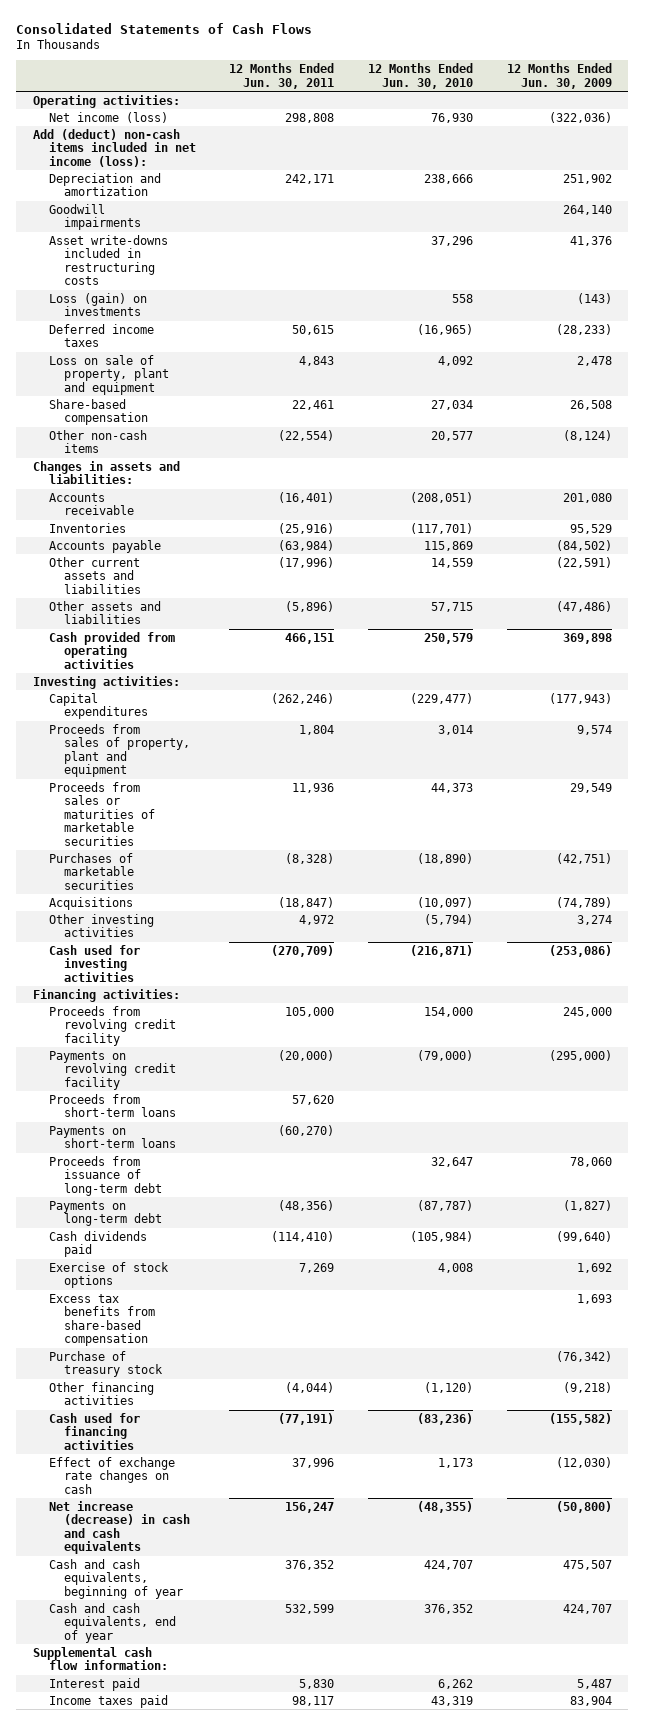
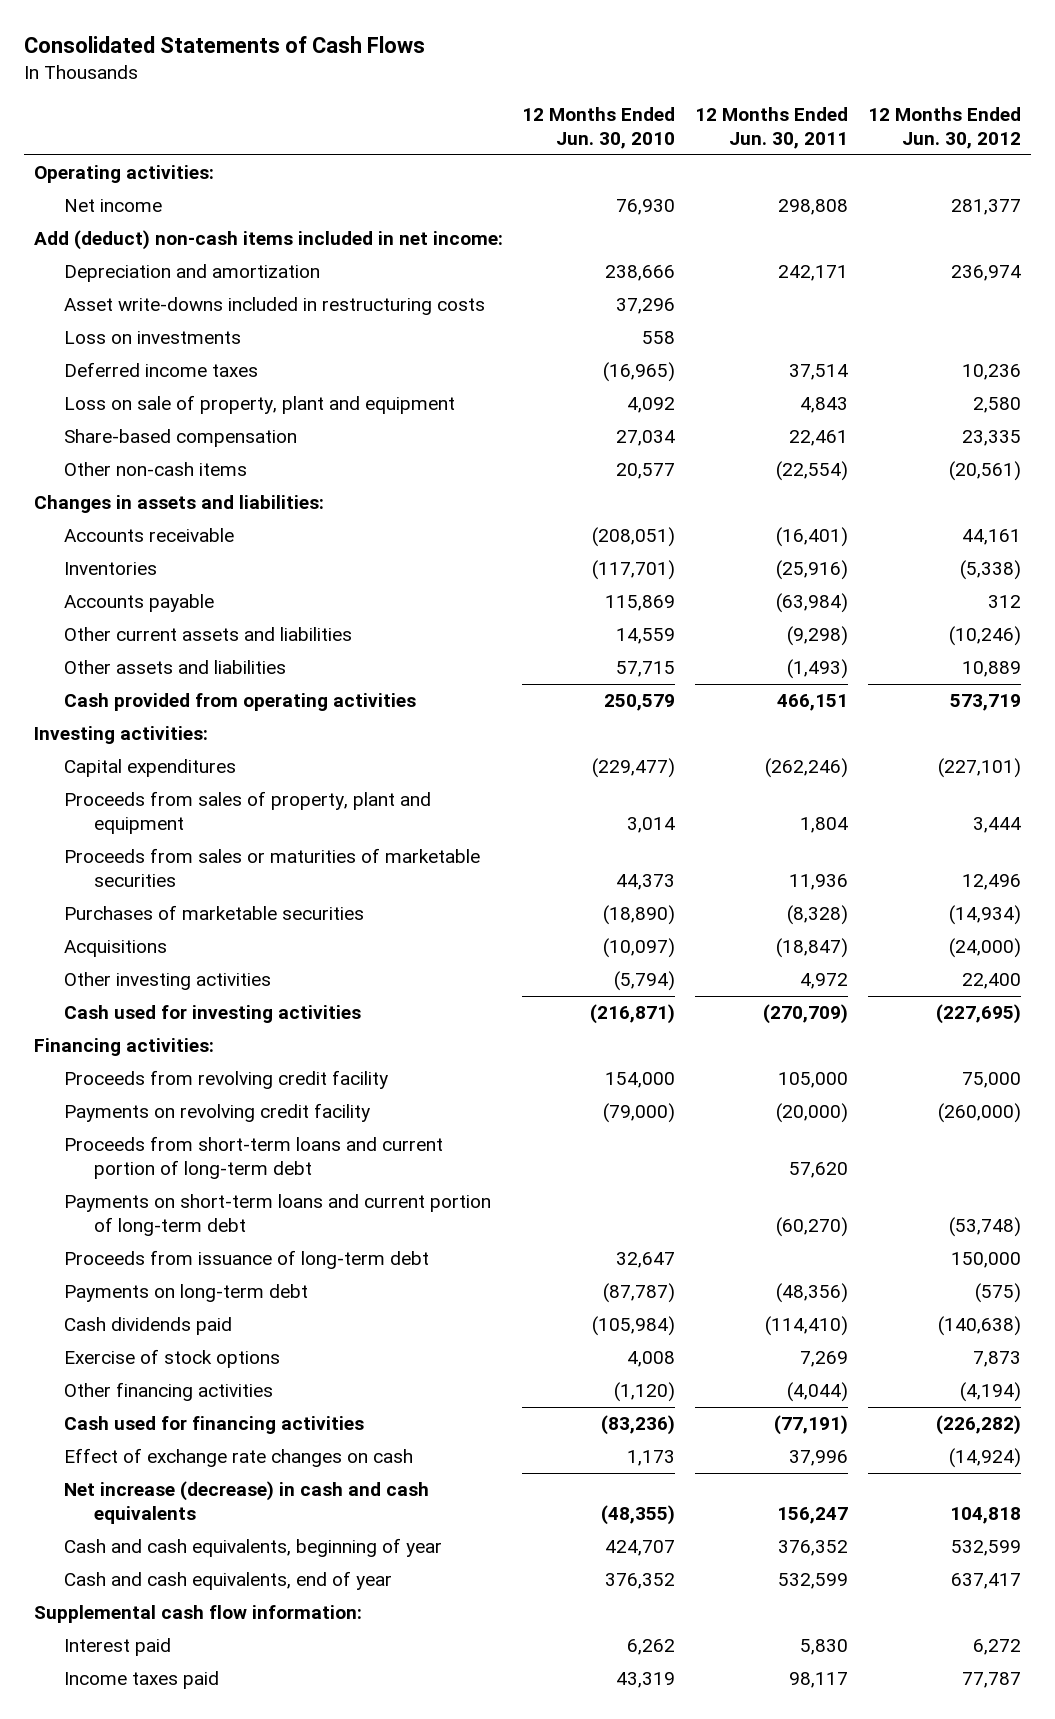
[506,63,612,89] 12 Months Ended Jun. 30, 2009 -> none
none -> [868,106,1022,149] 12 Months Ended Jun. 30, 2012
[48,111,168,123] Net income (loss) -> [63,199,162,213] Net income
[32,128,196,167] Add (deduct) non-cash items included in net income (loss): -> [33,230,503,251] Add (deduct) non-cash items included in net income:
[48,203,142,231] Goodwill impairments -> none
[48,292,147,317] Loss (gain) on investments -> [63,331,241,345] Loss on investments
[292,324,335,335] 50,615 -> [789,364,849,381] 37,514
[278,556,335,568] (17,996) -> [787,626,849,647] (9,298)
[285,600,335,612] (5,896) -> [787,659,849,680] (1,493)
[48,1093,177,1118] Proceeds from short-term loans -> [63,1136,443,1180] Proceeds from short-term loans and current portion of long-term debt
[48,1125,177,1149] Payments on short-term loans -> [63,1194,491,1237] Payments on short-term loans and current portion of long-term debt
[48,1293,156,1347] Excess tax benefits from share-based compensation -> none
[48,1350,164,1378] Purchase of treasury stock -> none

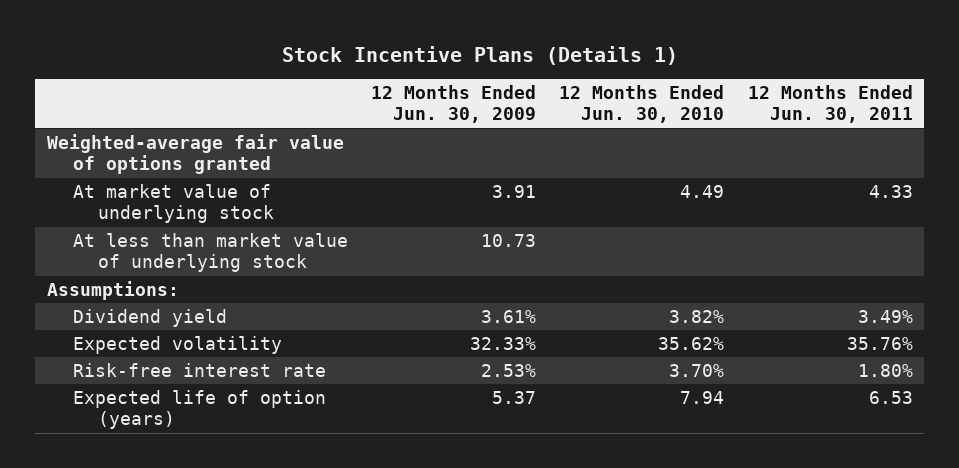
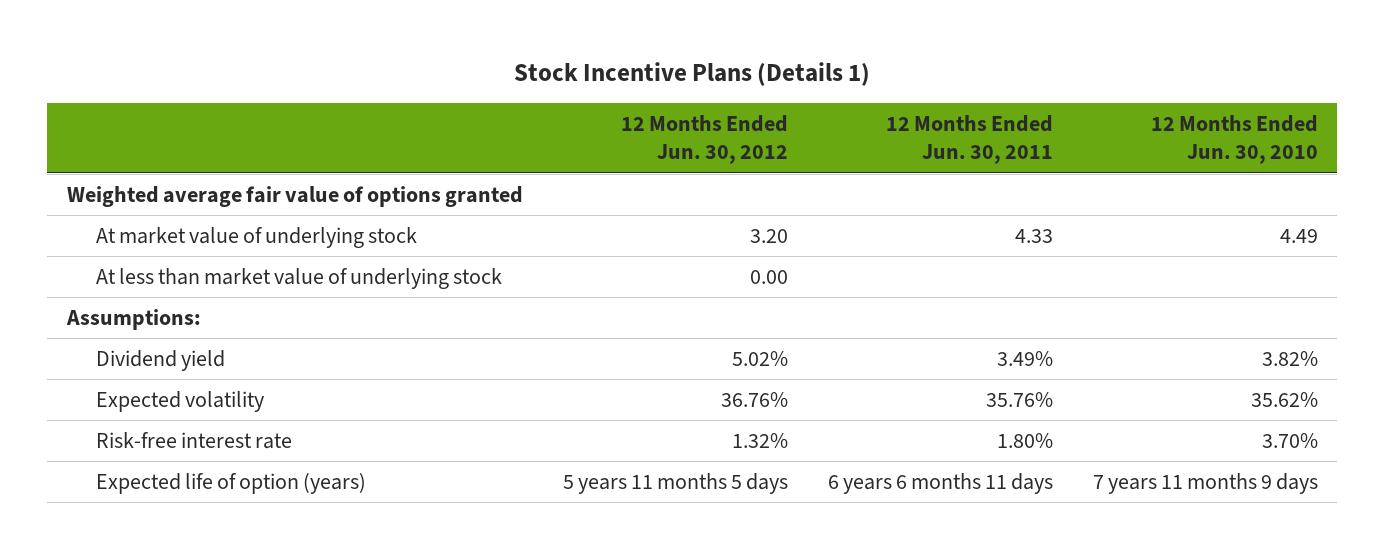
[370,84,536,124] 12 Months Ended Jun. 30, 2009 -> none
none -> [620,114,788,165] 12 Months Ended Jun. 30, 2012
[46,133,344,175] Weighted-average fair value of options granted -> [67,185,524,207] Weighted average fair value of options granted
[680,390,725,404] 7.94 -> [1092,472,1318,494] 7 years 11 months 9 days
[868,390,913,404] 6.53 -> [827,472,1053,494] 6 years 6 months 11 days

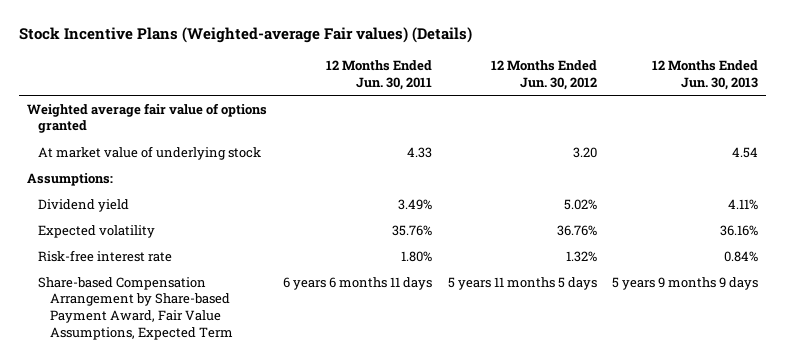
[514,62,871,87] Stock Incentive Plans (Details 1) -> [18,27,472,44] Stock Incentive Plans (Weighted-average Fair values) (Details)
[1150,114,1318,165] 12 Months Ended Jun. 30, 2010 -> none
none -> [652,60,759,90] 12 Months Ended Jun. 30, 2013
[96,267,503,289] At less than market value of underlying stock -> none
[96,472,367,494] Expected life of option (years) -> [38,276,234,340] Share-based Compensation Arrangement by Share-based Payment Award, Fair Value Assumptions, Expected Term

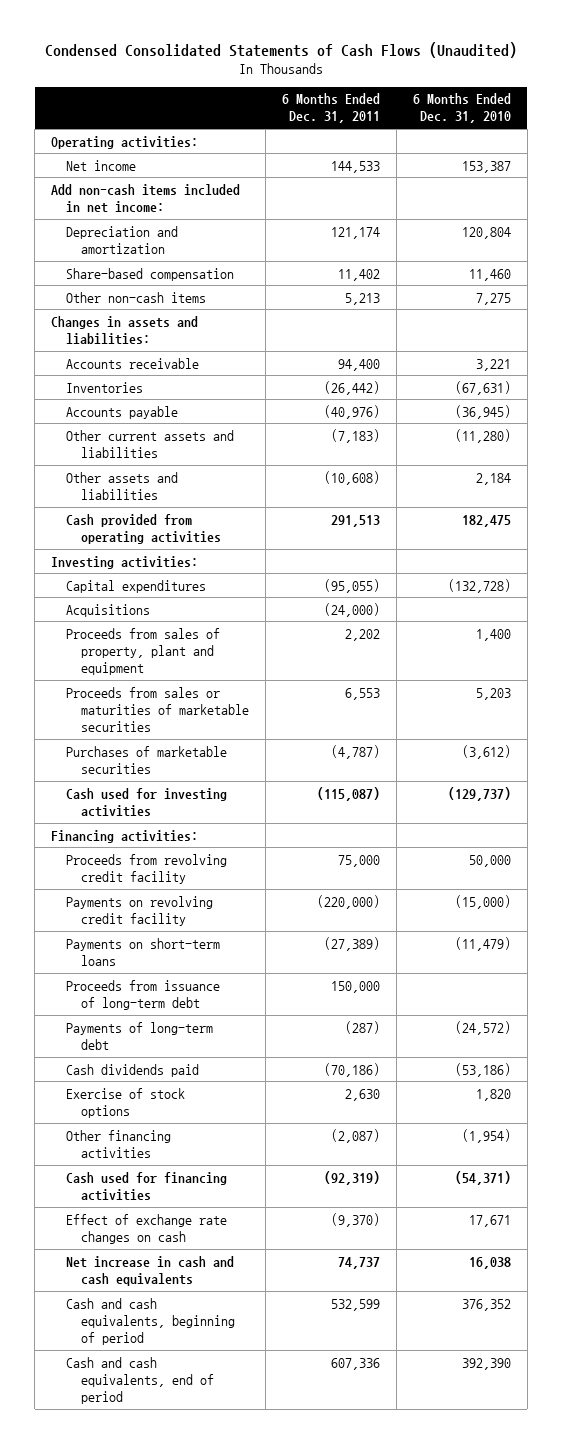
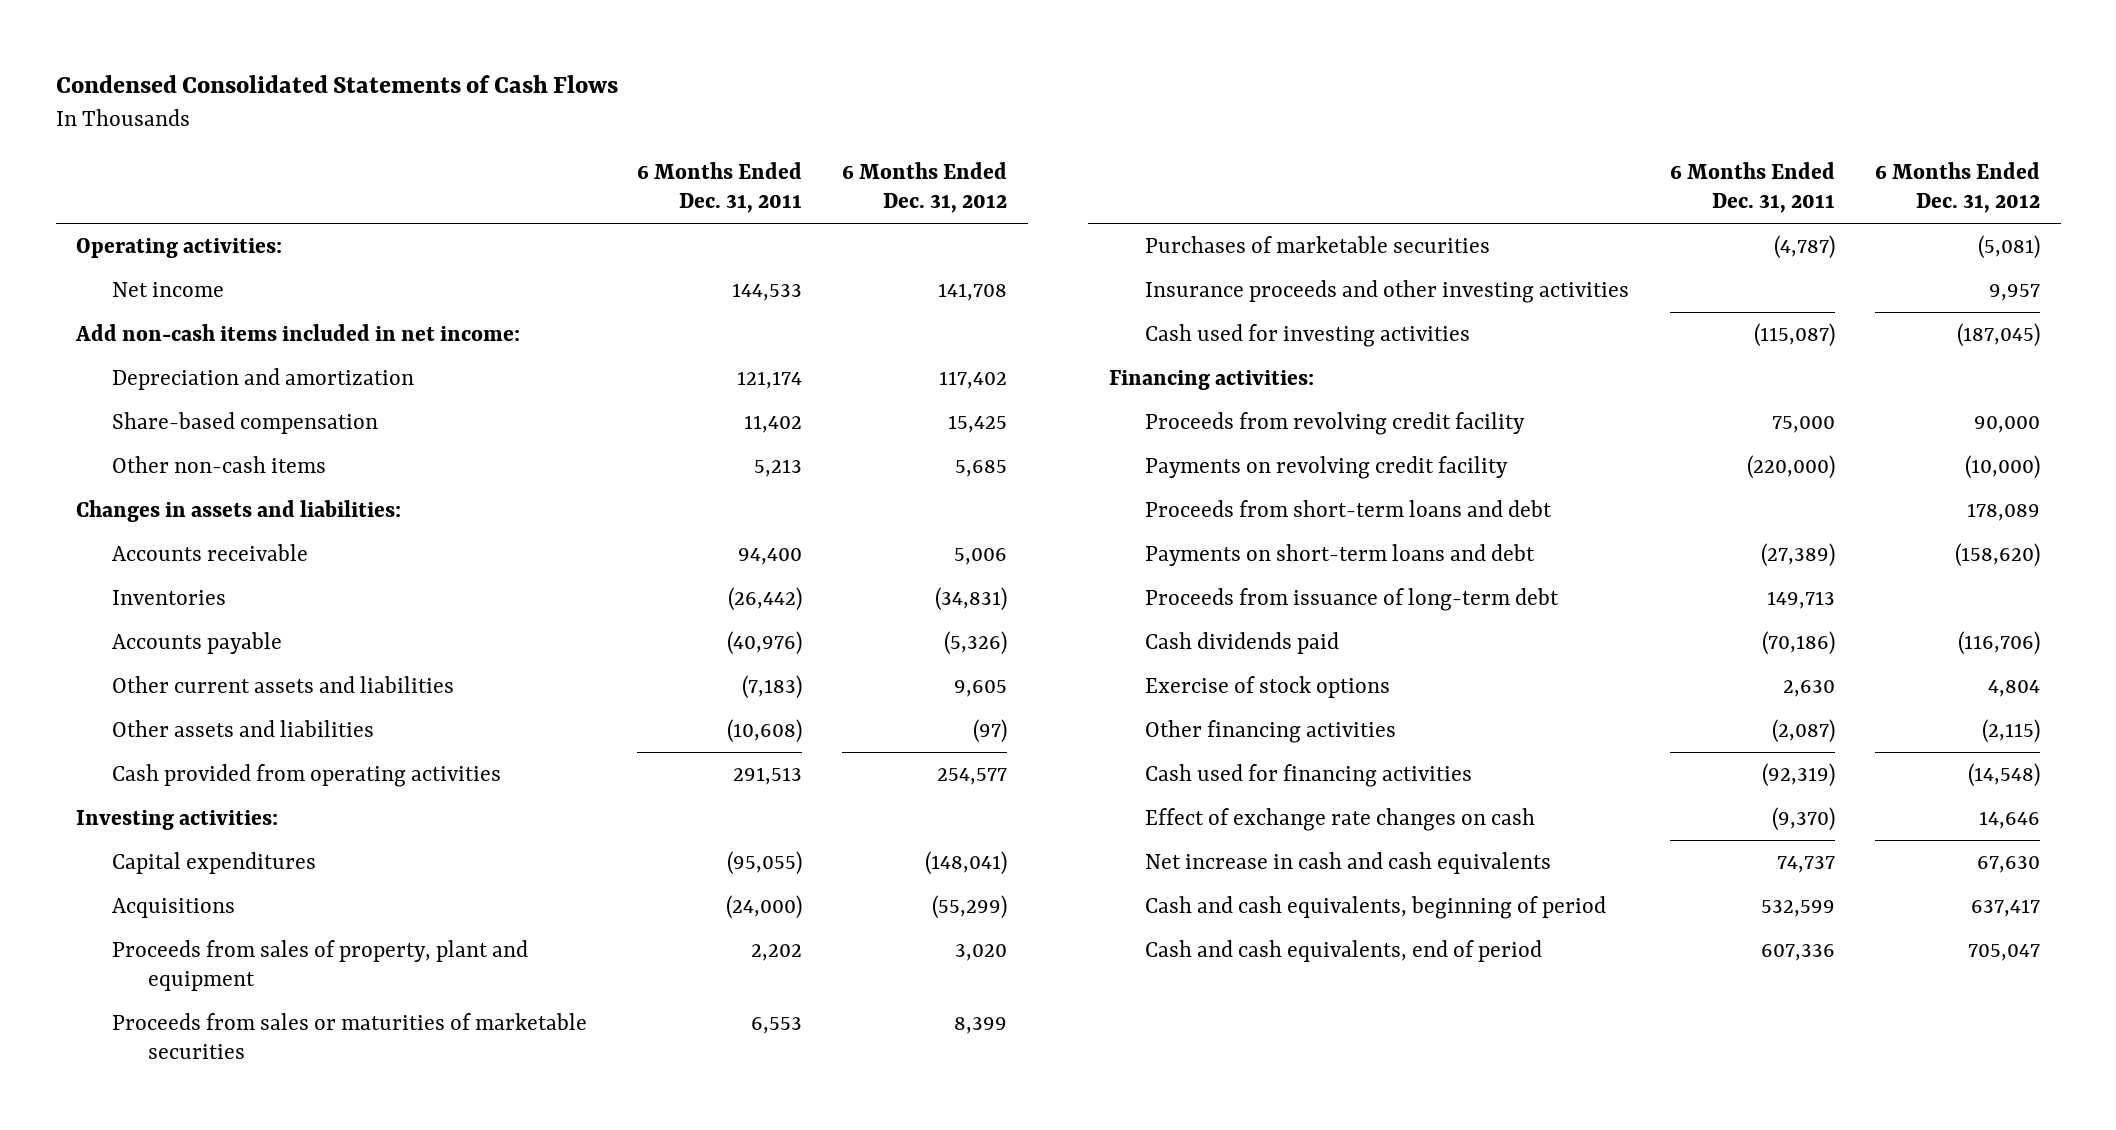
[44,42,517,59] Condensed Consolidated Statements of Cash Flows (Unaudited) -> [55,75,618,94] Condensed Consolidated Statements of Cash Flows
[412,93,511,124] 6 Months Ended Dec. 31, 2010 -> none
none -> [842,162,1008,214] 6 Months Ended Dec. 31, 2012
none -> [1145,279,1630,303] Insurance proceeds and other investing activities
[65,1021,213,1050] Payments of long-term debt -> none
none -> [1145,499,1553,517] Proceeds from short-term loans and debt
[65,937,220,966] Payments on short-term loans -> [1145,543,1536,566] Payments on short-term loans and debt
[330,980,380,993] 150,000 -> [1766,590,1835,609] 149,713

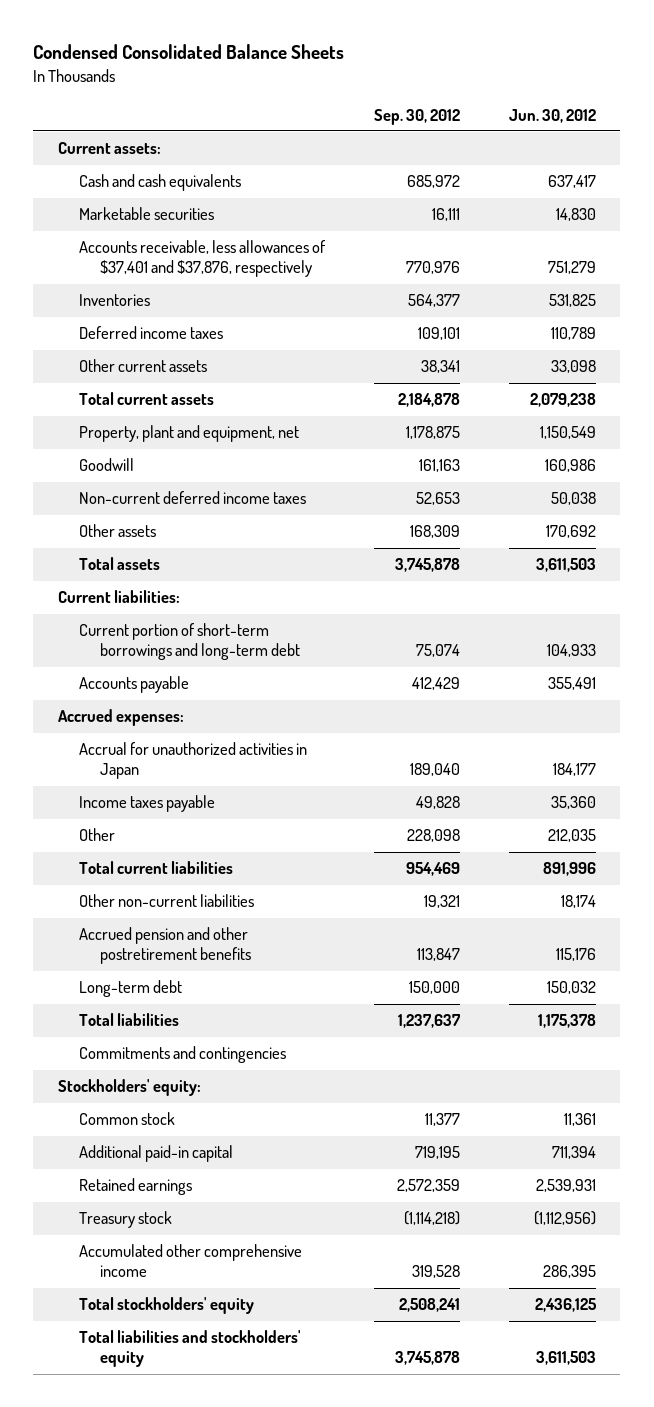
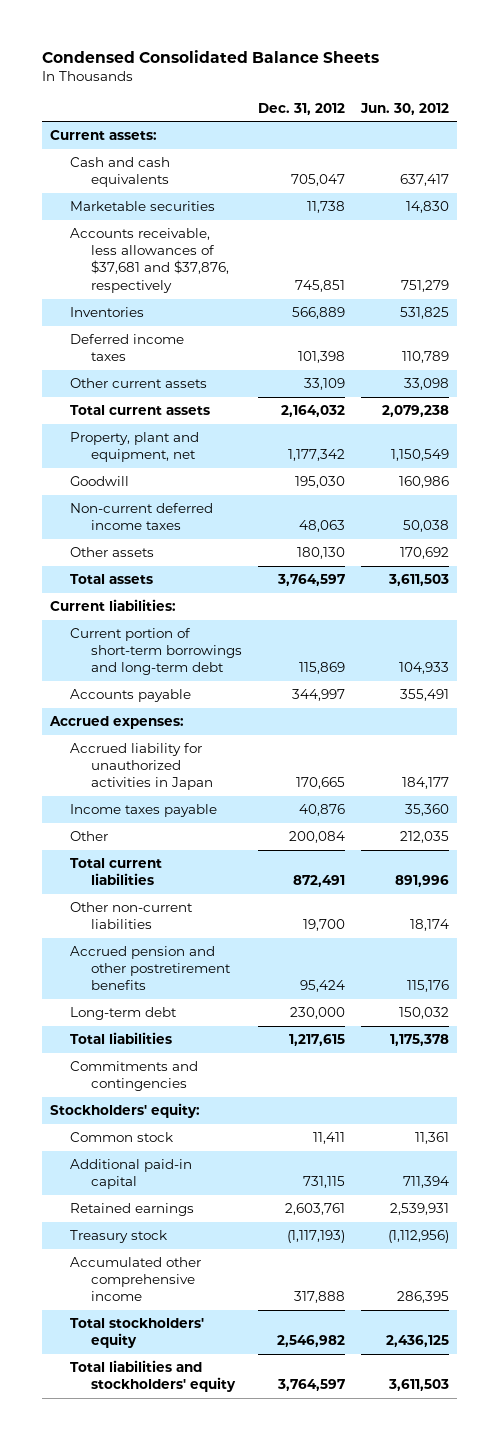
[373,108,460,125] Sep. 30, 2012 -> none
none -> [257,102,345,115] Dec. 31, 2012
[78,240,326,278] Accounts receivable, less allowances of $37,401 and $37,876, respectively -> [70,228,229,293] Accounts receivable, less allowances of $37,681 and $37,876, respectively
[78,742,307,780] Accrual for unauthorized activities in Japan -> [70,743,213,791] Accrued liability for unauthorized activities in Japan

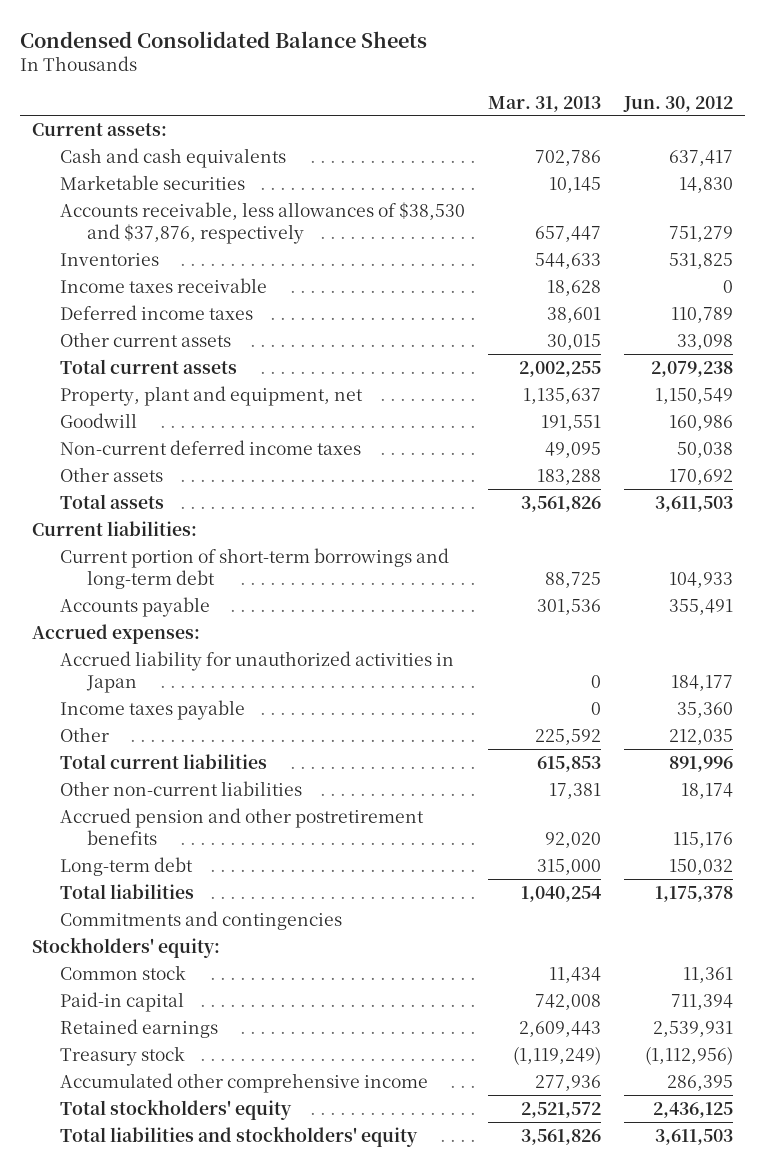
[257,102,345,115] Dec. 31, 2012 -> none
none -> [487,95,601,112] Mar. 31, 2013
[70,228,229,293] Accounts receivable, less allowances of $37,681 and $37,876, respectively -> [59,201,465,245] Accounts receivable, less allowances of $38,530 and $37,876, respectively
none -> [59,277,267,293] Income taxes receivable
[70,1159,193,1190] Additional paid-in capital -> [59,991,184,1012] Paid-in capital

